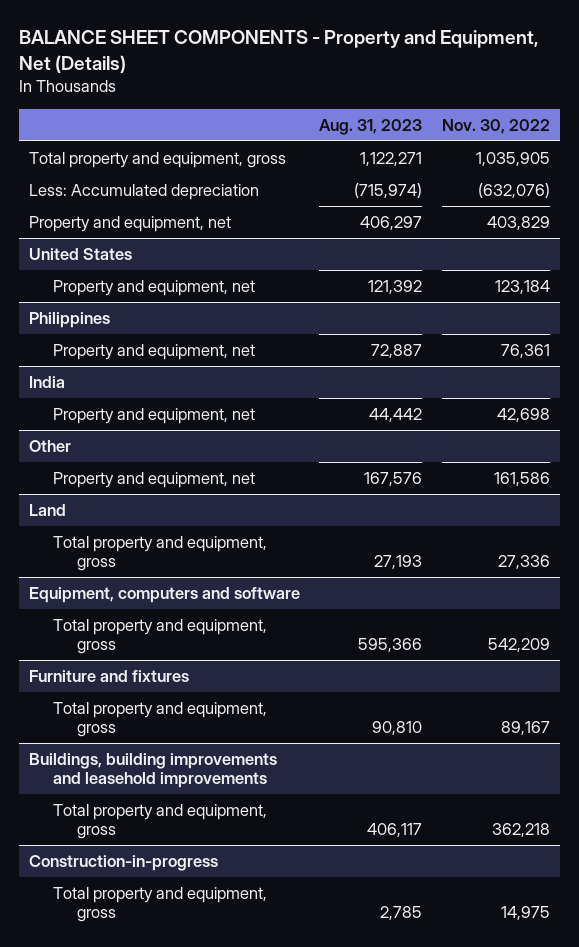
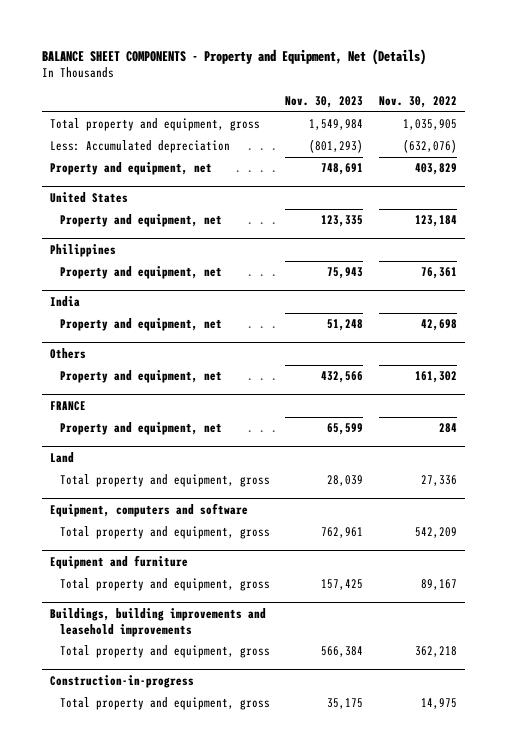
[319,118,423,135] Aug. 31, 2023 -> none
none -> [285,96,364,109] Nov. 30, 2023
[28,440,71,453] Other -> [49,348,86,360] Others
[494,472,551,487] 161,586 -> [415,371,458,384] 161,302
none -> [49,401,86,412] FRANCE
none -> [59,422,222,436] Property and equipment, net
[28,670,189,683] Furniture and fixtures -> [49,555,188,570] Equipment and furniture

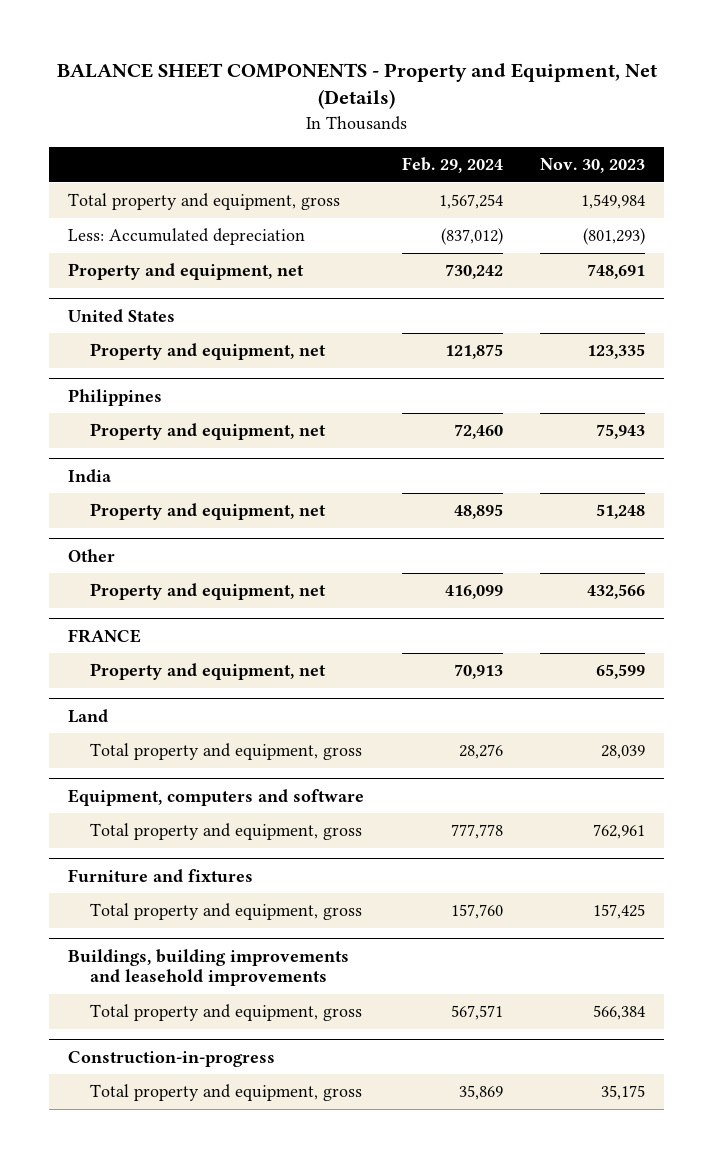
[379,96,458,109] Nov. 30, 2022 -> none
none -> [401,157,503,174] Feb. 29, 2024
[49,348,86,360] Others -> [67,548,115,562] Other
[49,555,188,570] Equipment and furniture -> [67,868,253,882] Furniture and fixtures

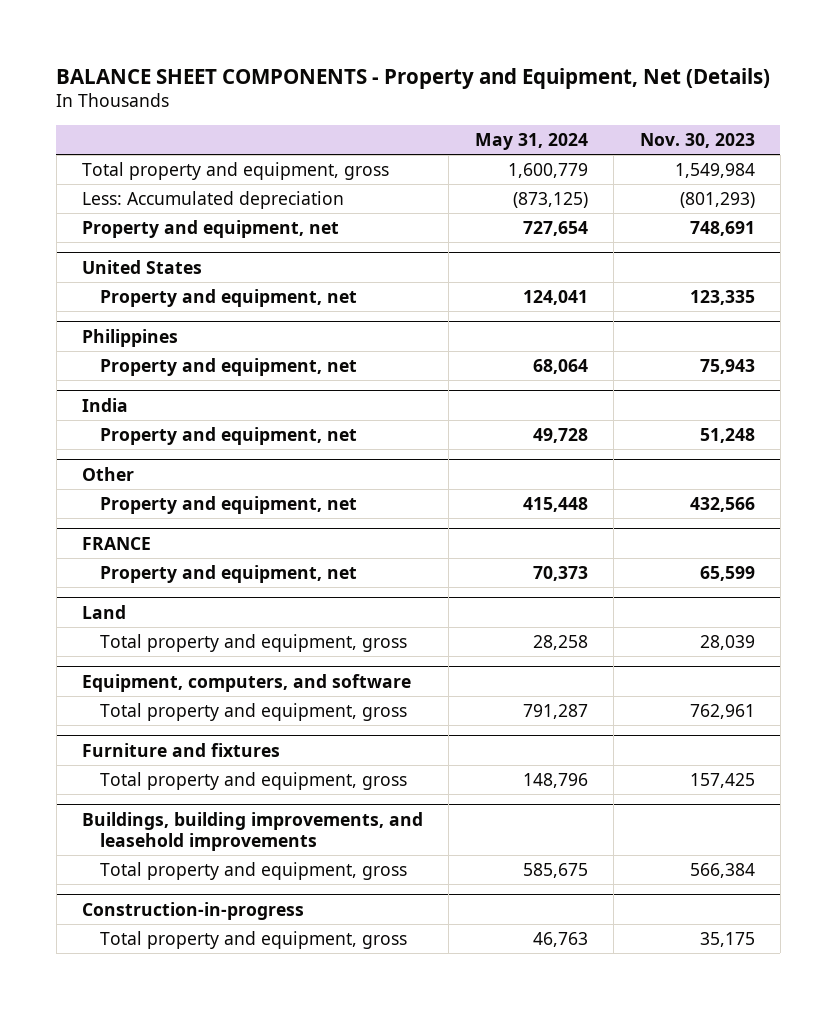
[401,157,503,174] Feb. 29, 2024 -> none
none -> [474,133,588,151] May 31, 2024
[67,788,364,806] Equipment, computers and software -> [81,673,411,692] Equipment, computers, and software
[67,948,349,987] Buildings, building improvements and leasehold improvements -> [81,811,423,852] Buildings, building improvements, and leasehold improvements

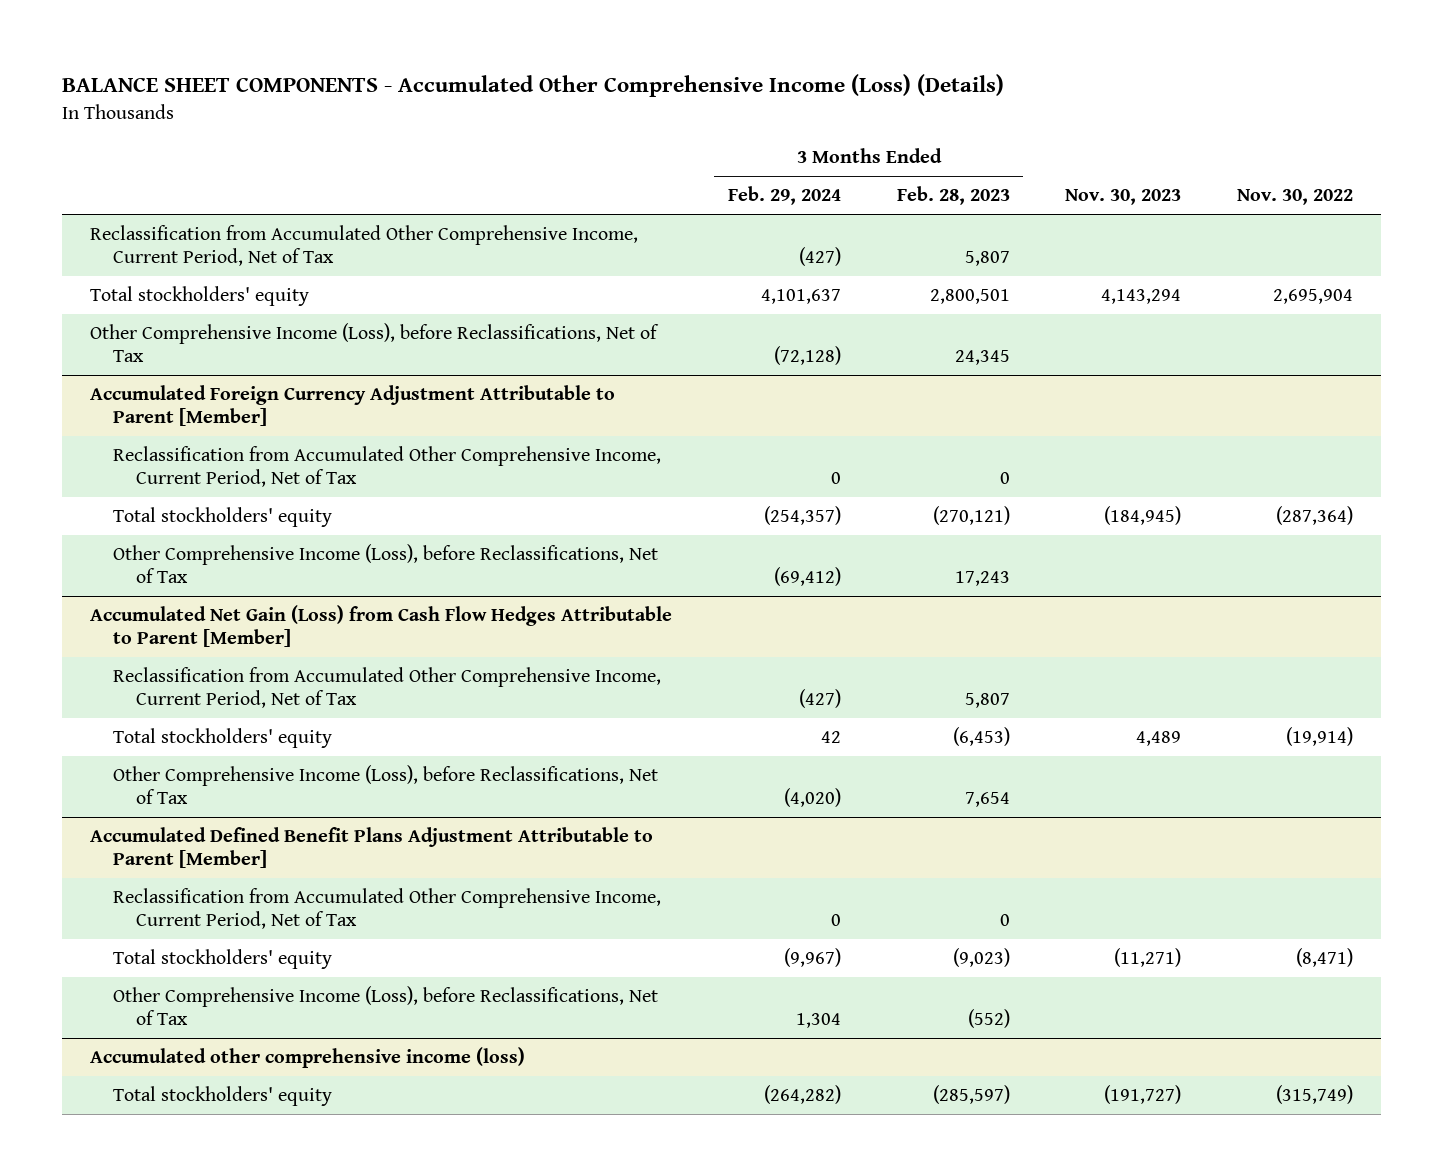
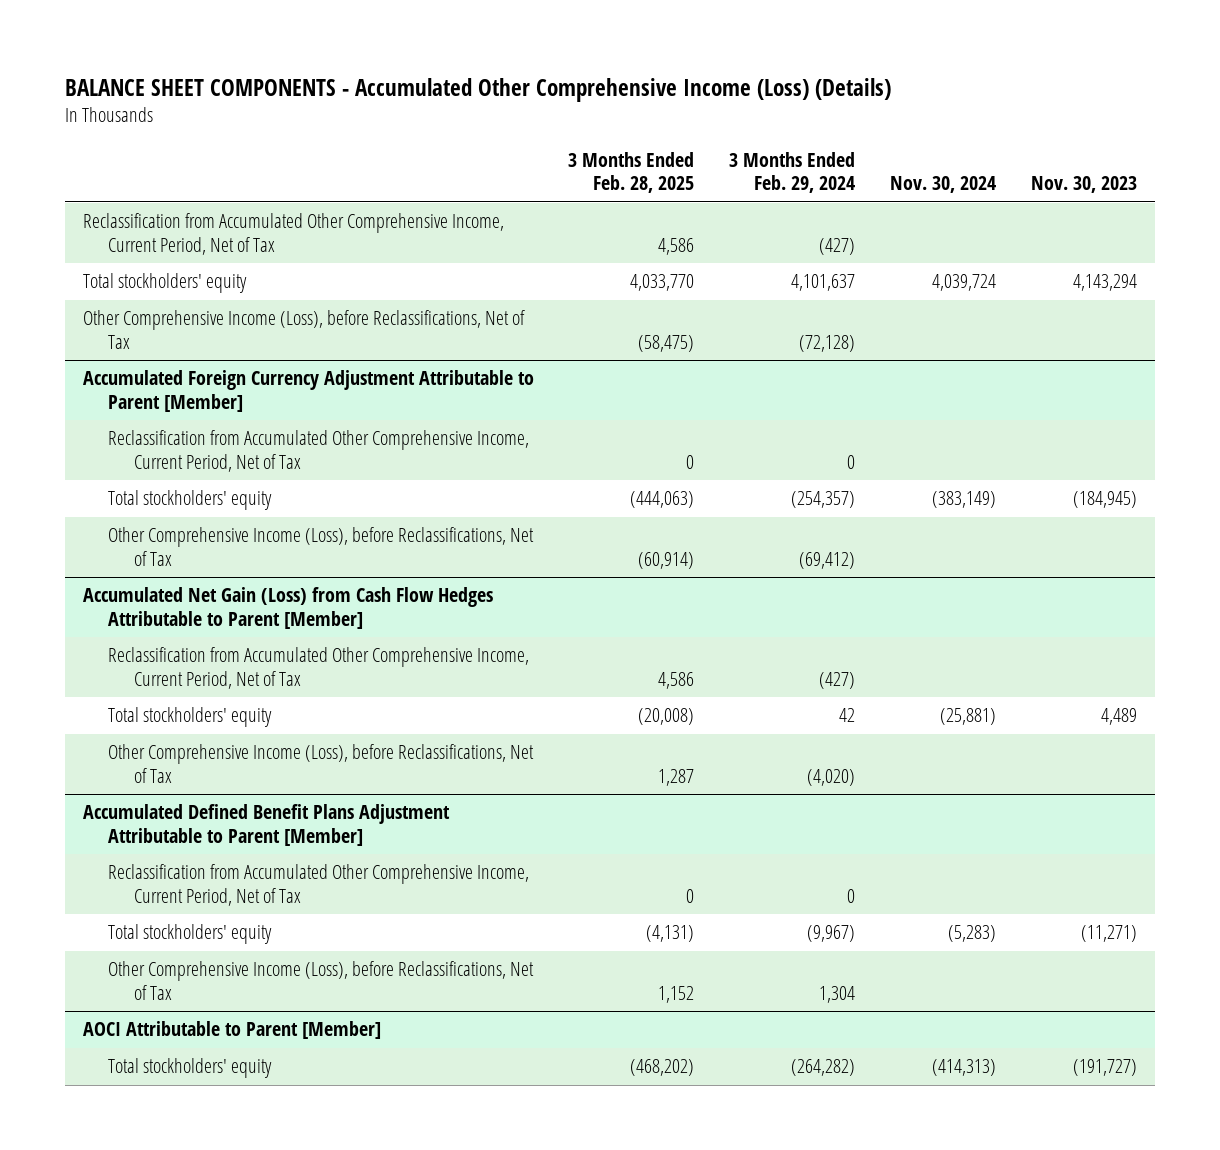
[896,186,1010,206] Feb. 28, 2023 -> none
[1237,189,1354,206] Nov. 30, 2022 -> none
none -> [568,151,695,194] 3 Months Ended Feb. 28, 2025
none -> [890,176,997,194] Nov. 30, 2024
[89,1047,525,1069] Accumulated other comprehensive income (loss) -> [82,1021,381,1040] AOCI Attributable to Parent [Member]

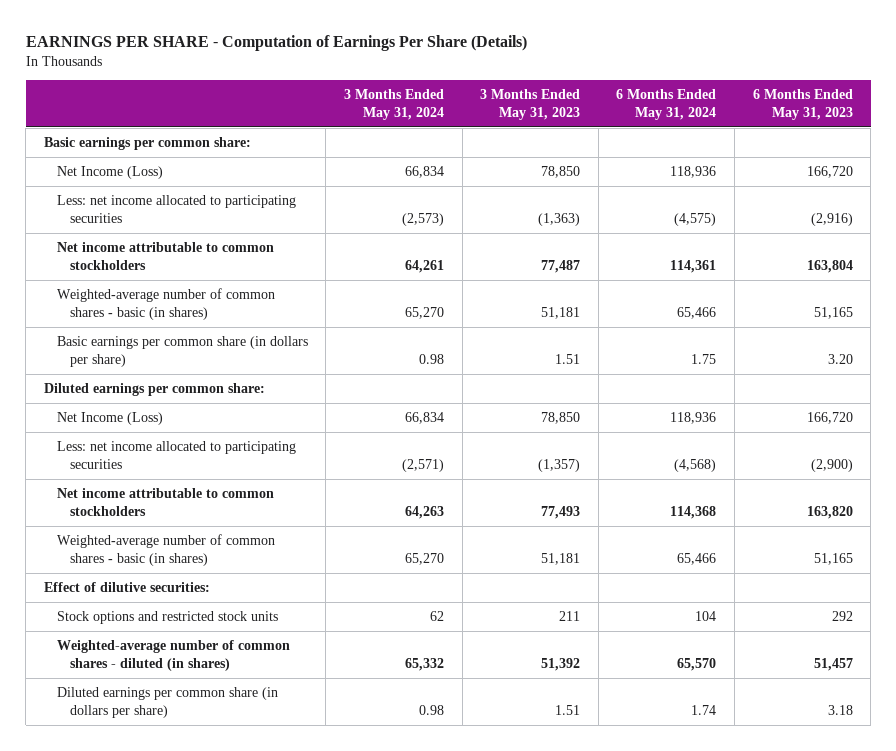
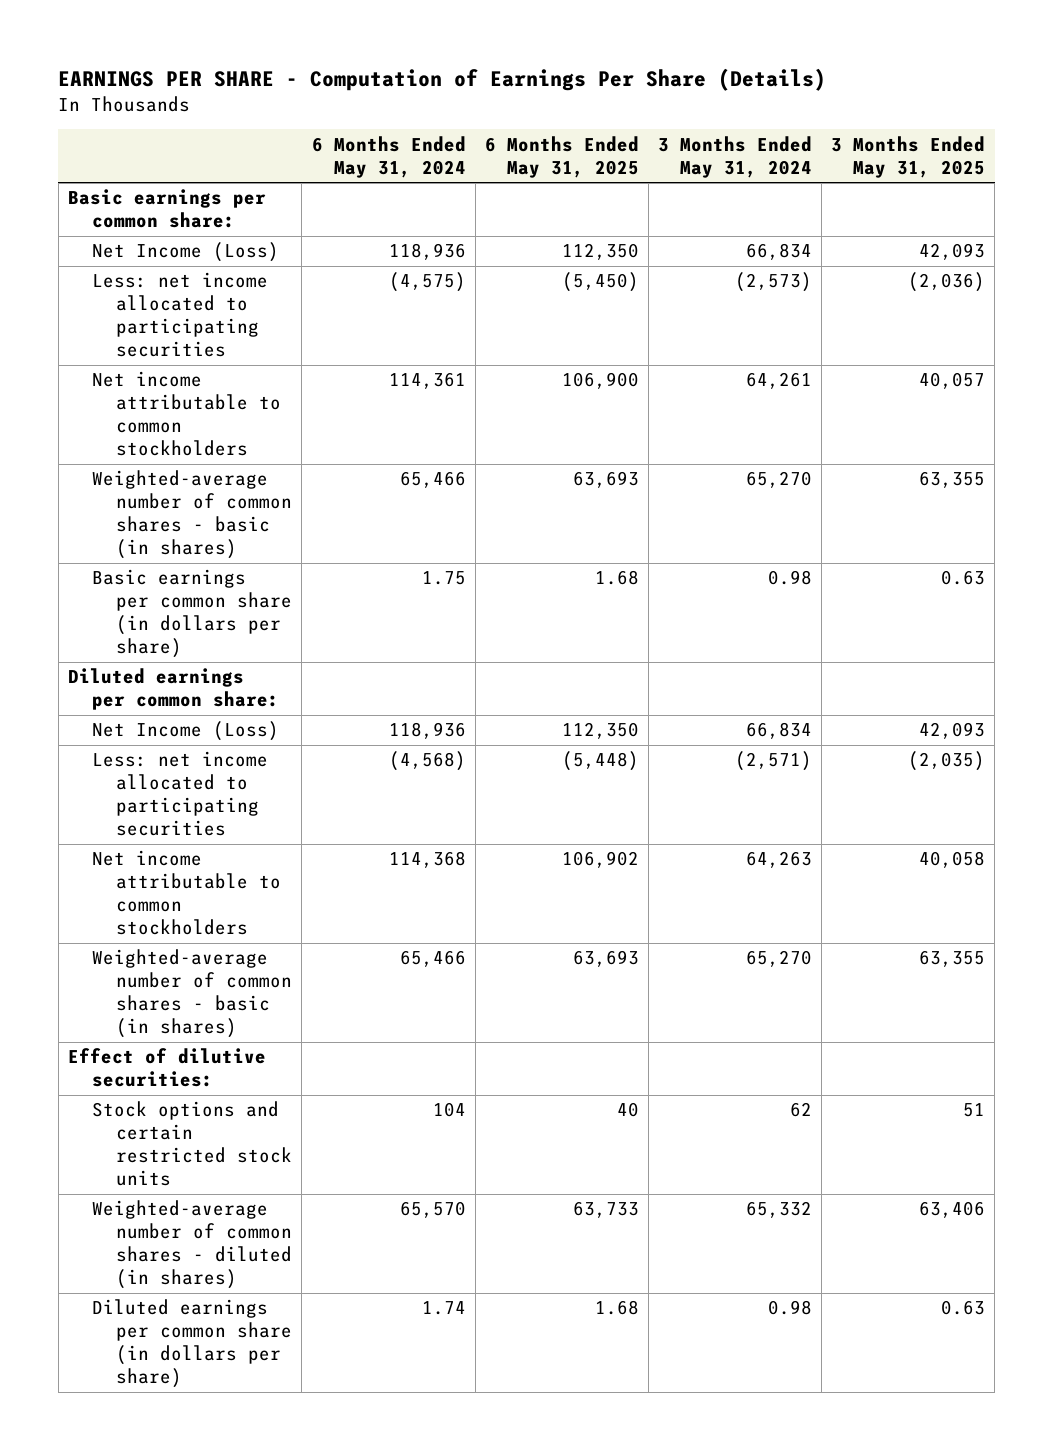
[480,89,581,121] 3 Months Ended May 31, 2023 -> none
[752,89,853,121] 6 Months Ended May 31, 2023 -> none
none -> [484,135,639,178] 6 Months Ended May 31, 2025
none -> [831,135,986,178] 3 Months Ended May 31, 2025
[56,610,278,624] Stock options and restricted stock units -> [91,1101,293,1187] Stock options and certain restricted stock units

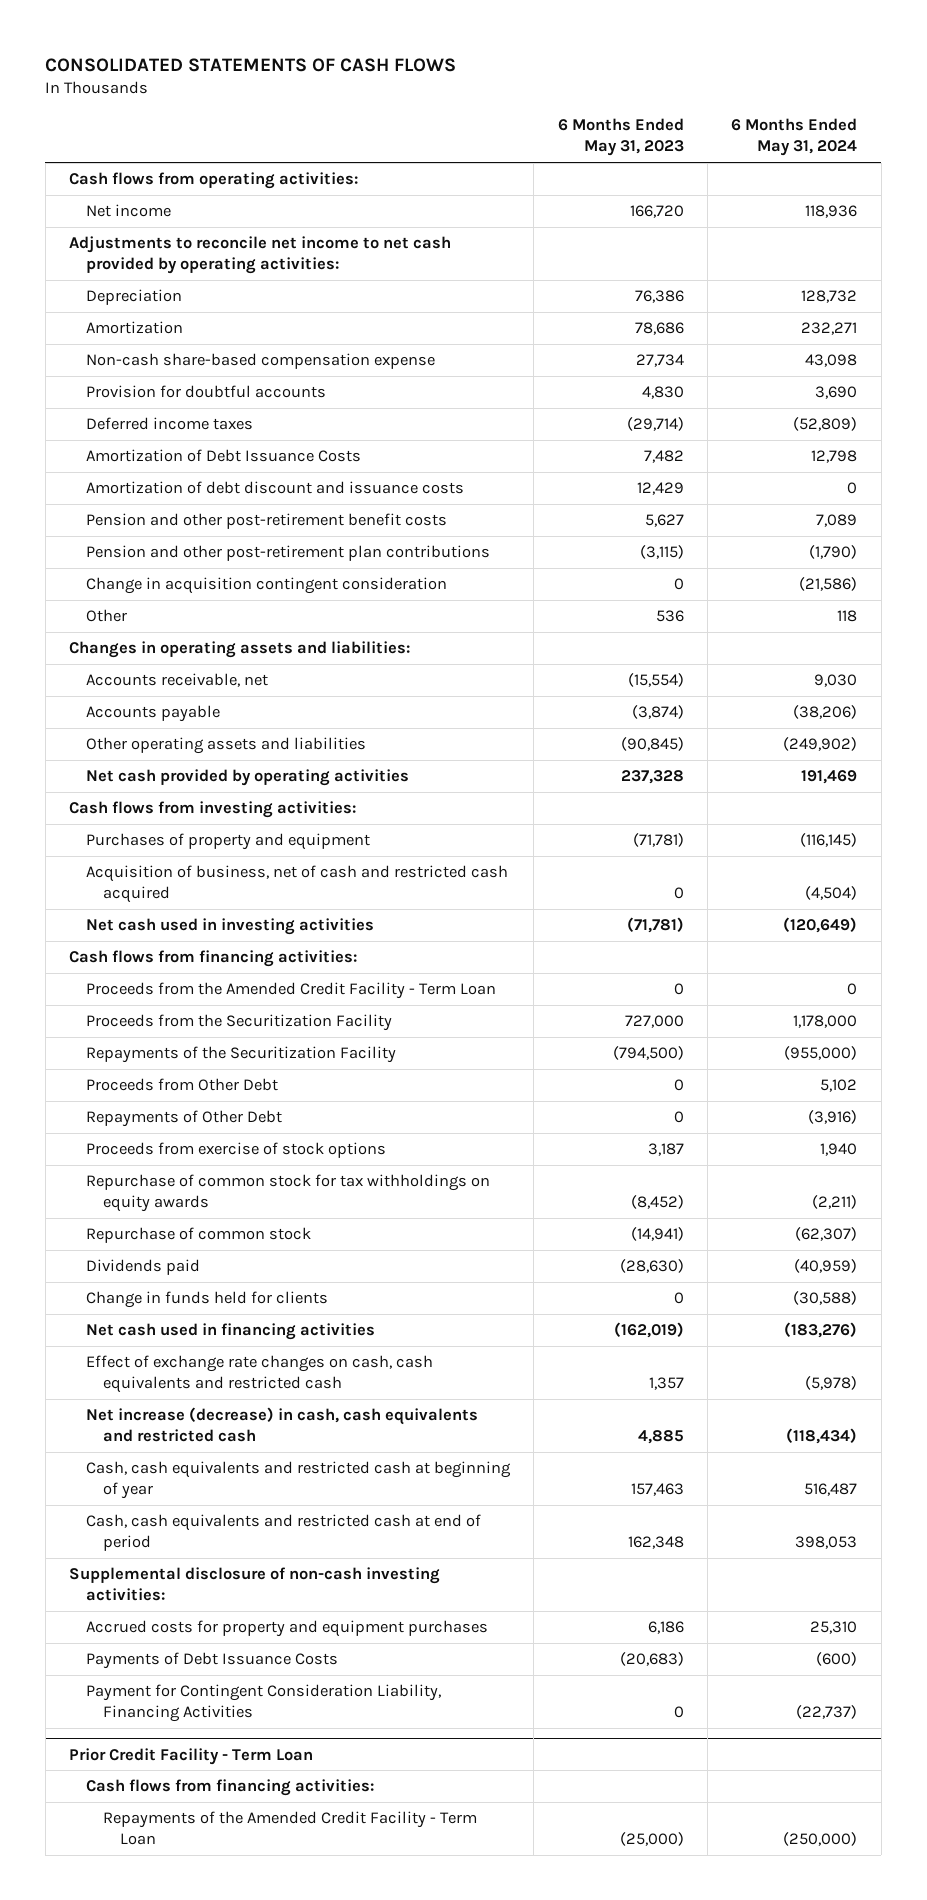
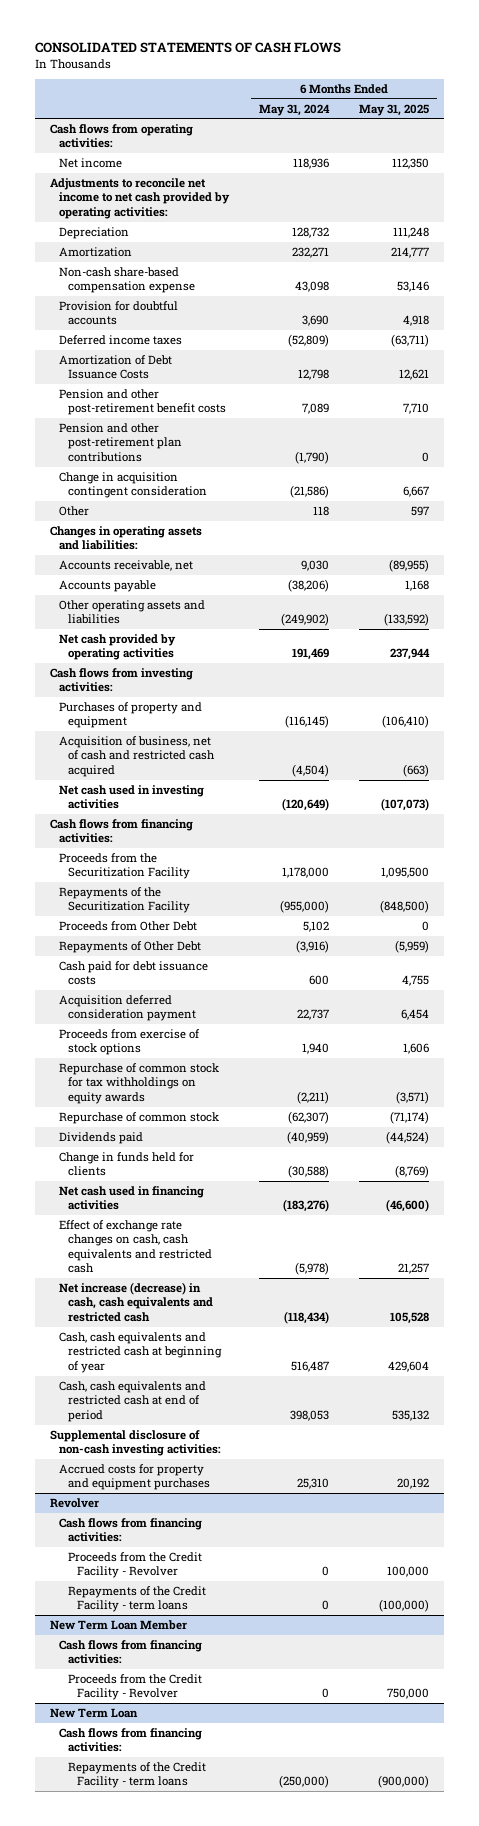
[557,118,684,157] 6 Months Ended May 31, 2023 -> none
none -> [359,103,430,116] May 31, 2025
[86,480,465,494] Amortization of debt discount and issuance costs -> none
[86,981,497,999] Proceeds from the Amended Credit Facility - Term Loan -> none
none -> [58,960,208,986] Cash paid for debt issuance costs
none -> [58,994,196,1022] Acquisition deferred consideration payment
[86,1651,339,1669] Payments of Debt Issuance Costs -> none
[86,1683,442,1723] Payment for Contingent Consideration Liability, Financing Activities -> none
[69,1747,314,1765] Prior Credit Facility - Term Loan -> none
none -> [49,1497,99,1508] Revolver
none -> [67,1551,202,1579] Proceeds from the Credit Facility - Revolver
[103,1810,478,1846] Repayments of the Amended Credit Facility - Term Loan -> [67,1585,206,1613] Repayments of the Credit Facility - term loans
[783,1832,858,1847] (250,000) -> [321,1600,329,1611] 0
none -> [49,1619,187,1630] New Term Loan Member
none -> [58,1639,202,1665] Cash flows from financing activities:
none -> [67,1673,202,1701] Proceeds from the Credit Facility - Revolver
none -> [49,1707,138,1718] New Term Loan
none -> [58,1727,202,1753] Cash flows from financing activities:
none -> [67,1761,206,1789] Repayments of the Credit Facility - term loans

